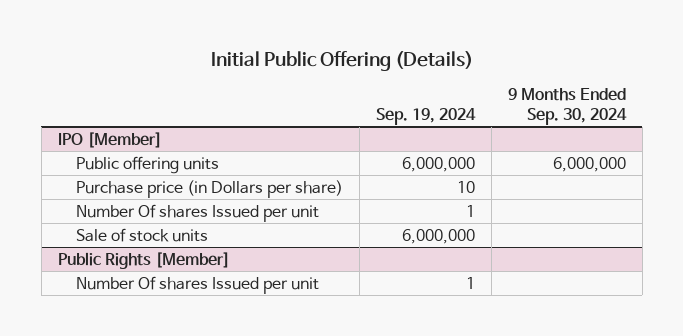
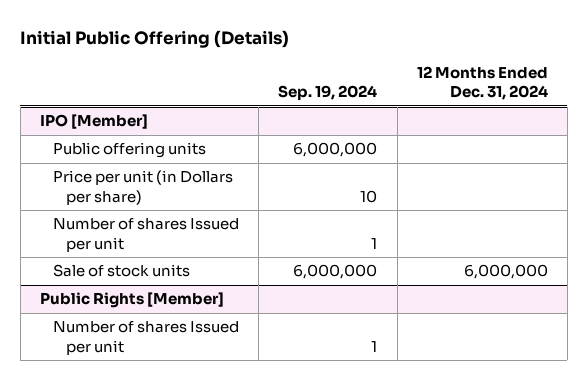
[507,88,627,125] 9 Months Ended Sep. 30, 2024 -> none
none -> [416,65,548,101] 12 Months Ended Dec. 31, 2024
[75,179,343,198] Purchase price (in Dollars per share) -> [52,170,233,205] Price per unit (in Dollars per share)
[75,203,319,222] Number Of shares Issued per unit -> [52,218,239,252] Number of shares Issued per unit
[75,275,319,294] Number Of shares Issued per unit -> [52,321,239,355] Number of shares Issued per unit

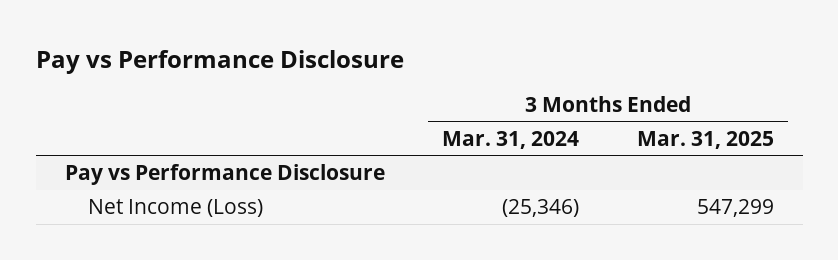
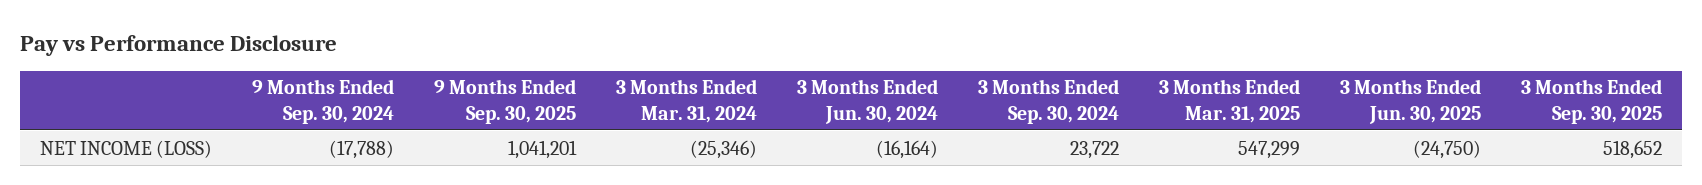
none -> [252,79,395,124] 9 Months Ended Sep. 30, 2024
none -> [434,79,577,124] 9 Months Ended Sep. 30, 2025
none -> [796,79,938,124] 3 Months Ended Jun. 30, 2024
none -> [977,79,1119,124] 3 Months Ended Sep. 30, 2024
none -> [1339,79,1481,124] 3 Months Ended Jun. 30, 2025
none -> [1520,79,1662,124] 3 Months Ended Sep. 30, 2025
[64,164,385,186] Pay vs Performance Disclosure -> none
[88,199,264,218] Net Income (Loss) -> [40,139,213,158] NET INCOME (LOSS)

